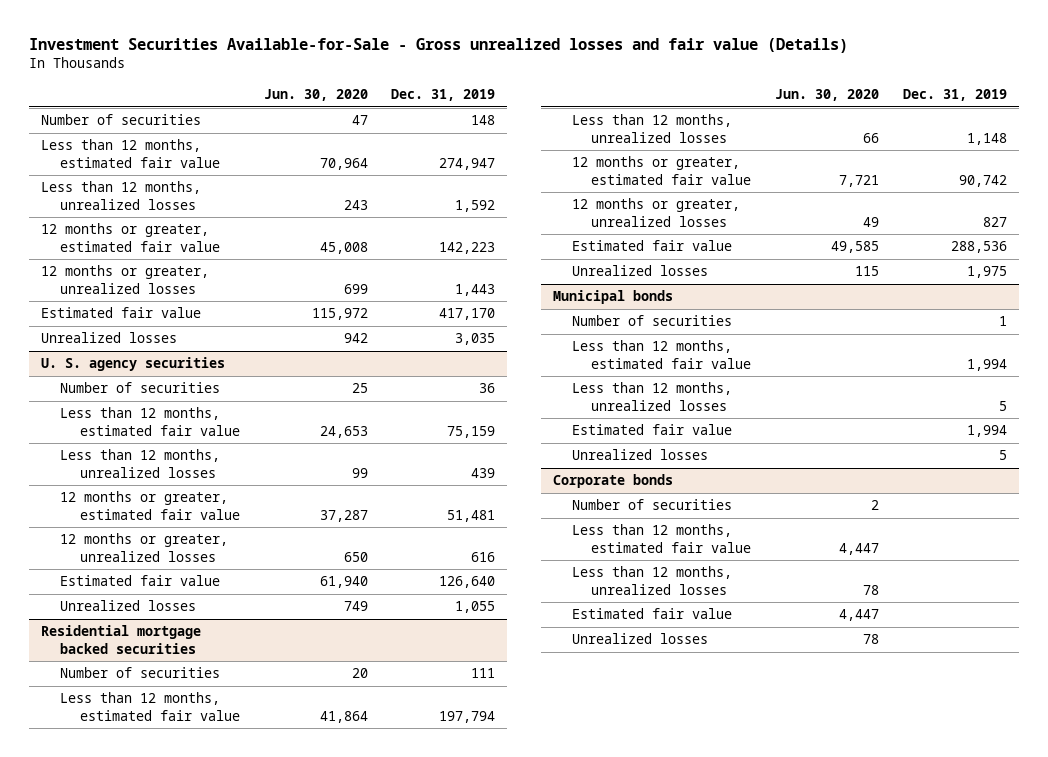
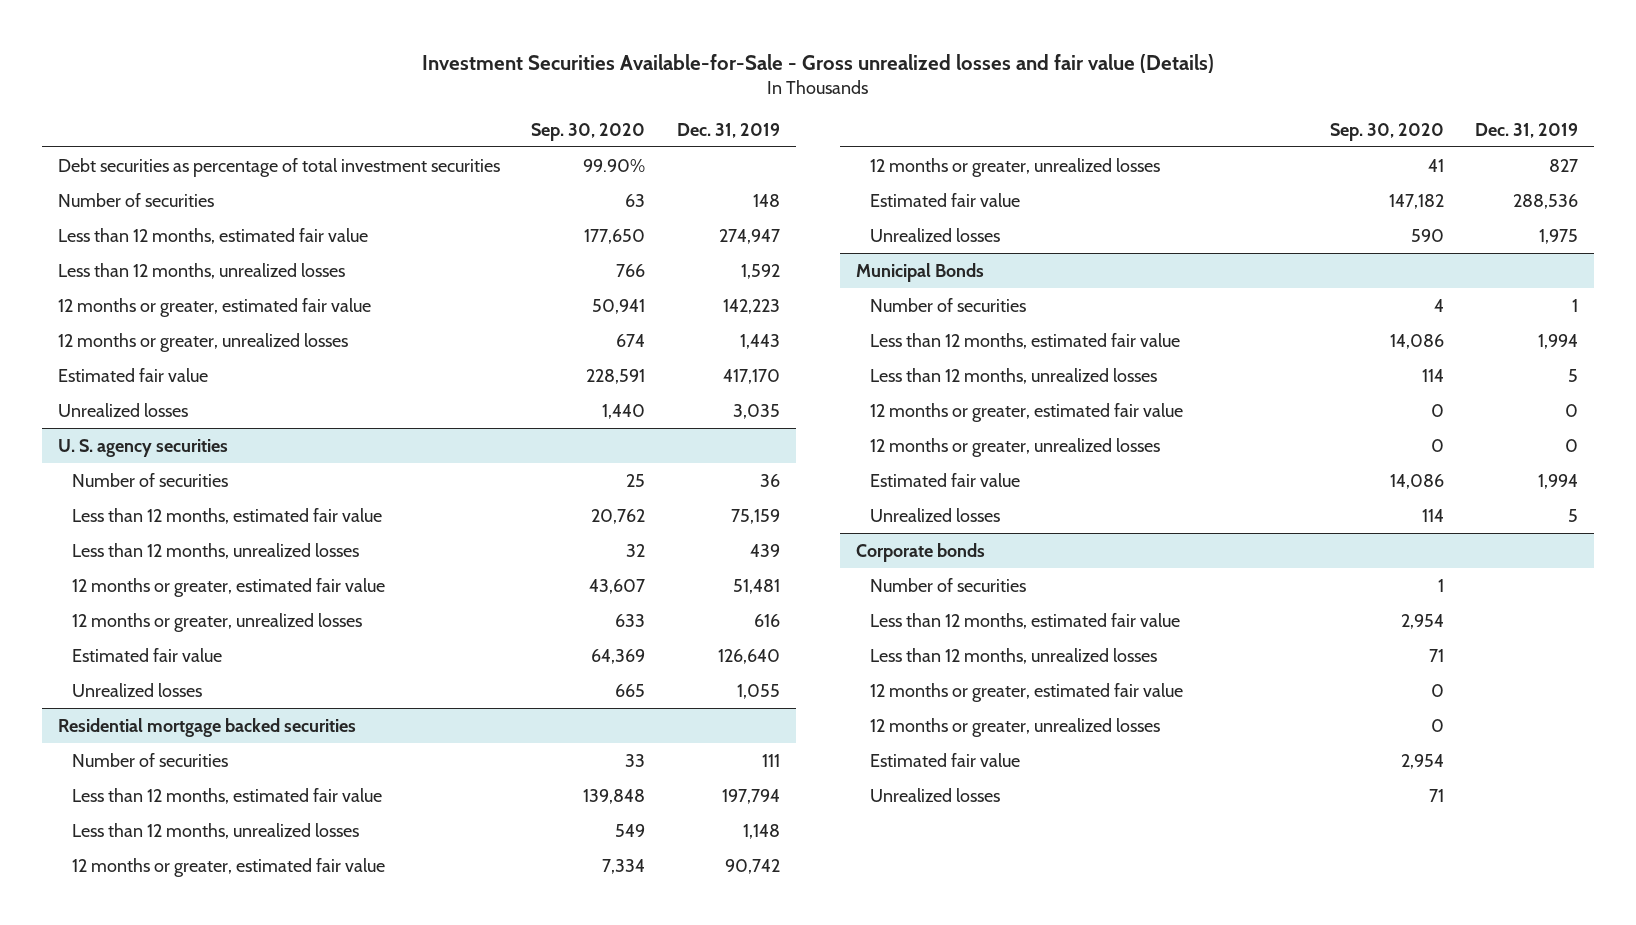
[263,88,368,101] Jun. 30, 2020 -> none
none -> [531,122,646,141] Sep. 30, 2020
none -> [57,157,500,177] Debt securities as percentage of total investment securities
[552,290,673,305] Municipal bonds -> [856,262,985,282] Municipal Bonds
none -> [870,402,1184,422] 12 months or greater, estimated fair value
none -> [870,437,1161,457] 12 months or greater, unrealized losses
none -> [870,682,1184,702] 12 months or greater, estimated fair value
none -> [870,717,1161,737] 12 months or greater, unrealized losses

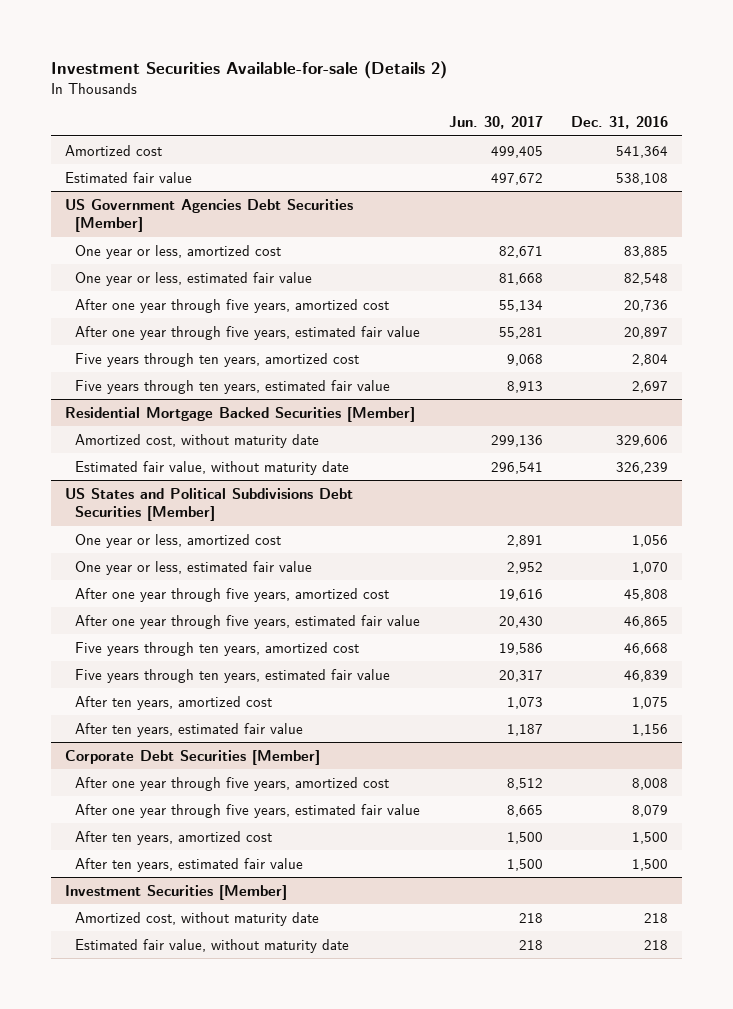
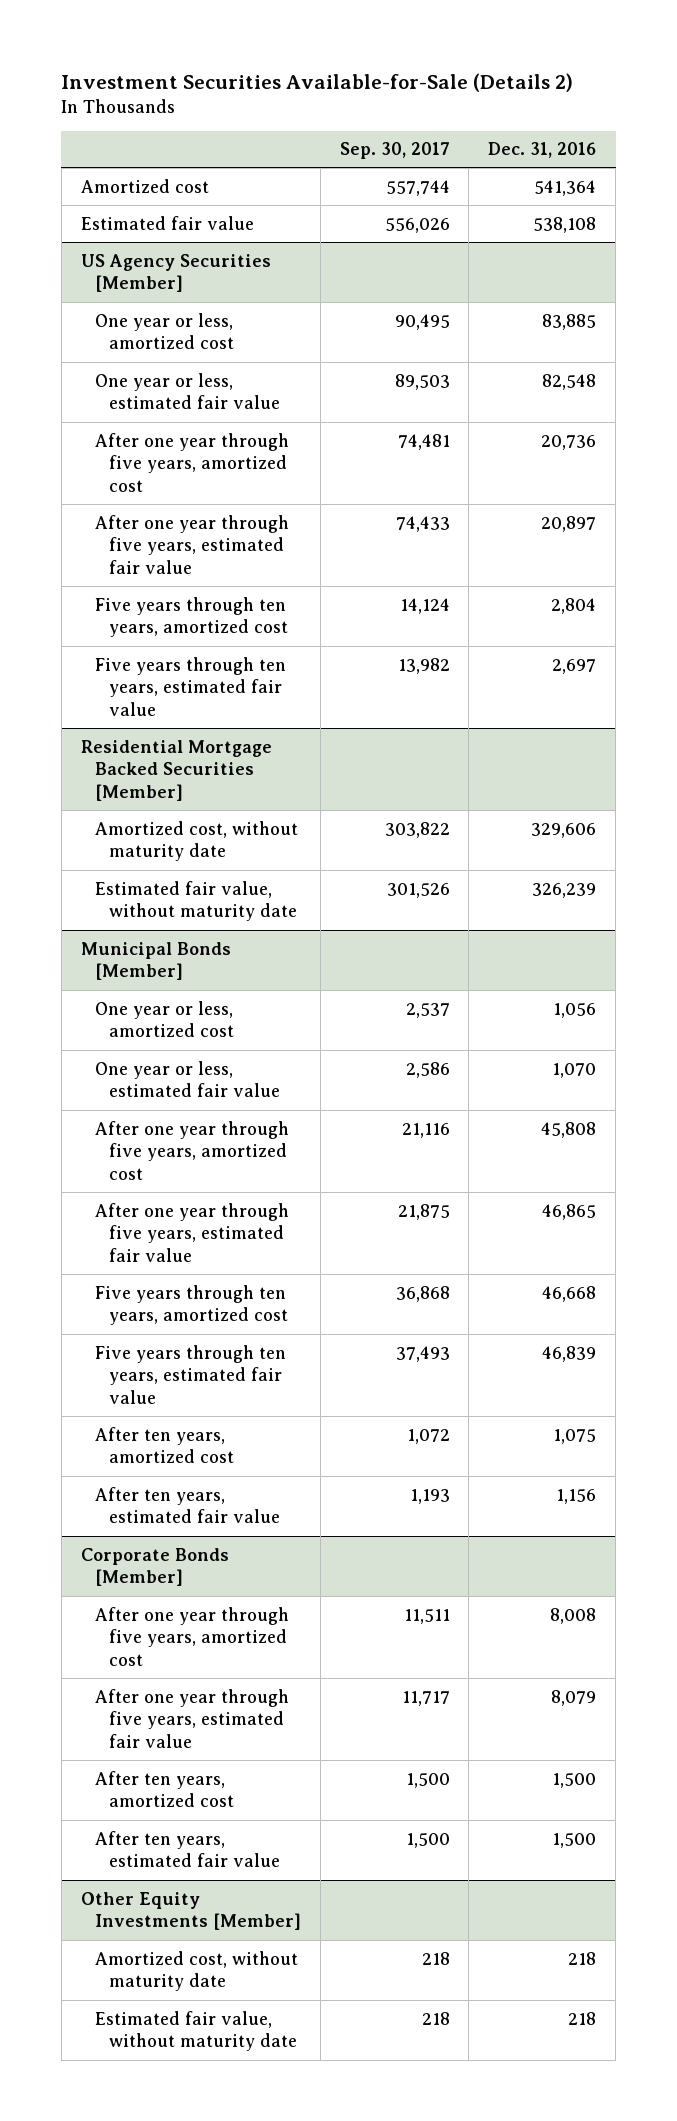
[50,60,447,79] Investment Securities Available-for-sale (Details 2) -> [61,72,574,92] Investment Securities Available-for-Sale (Details 2)
[448,116,543,130] Jun. 30, 2017 -> none
none -> [339,142,450,160] Sep. 30, 2017
[64,198,353,233] US Government Agencies Debt Securities [Member] -> [80,253,271,293] US Agency Securities [Member]
[64,487,353,522] US States and Political Subdivisions Debt Securities [Member] -> [80,941,231,981] Municipal Bonds [Member]
[64,749,320,765] Corporate Debt Securities [Member] -> [80,1547,229,1587] Corporate Bonds [Member]
[64,884,287,900] Investment Securities [Member] -> [80,1891,301,1931] Other Equity Investments [Member]

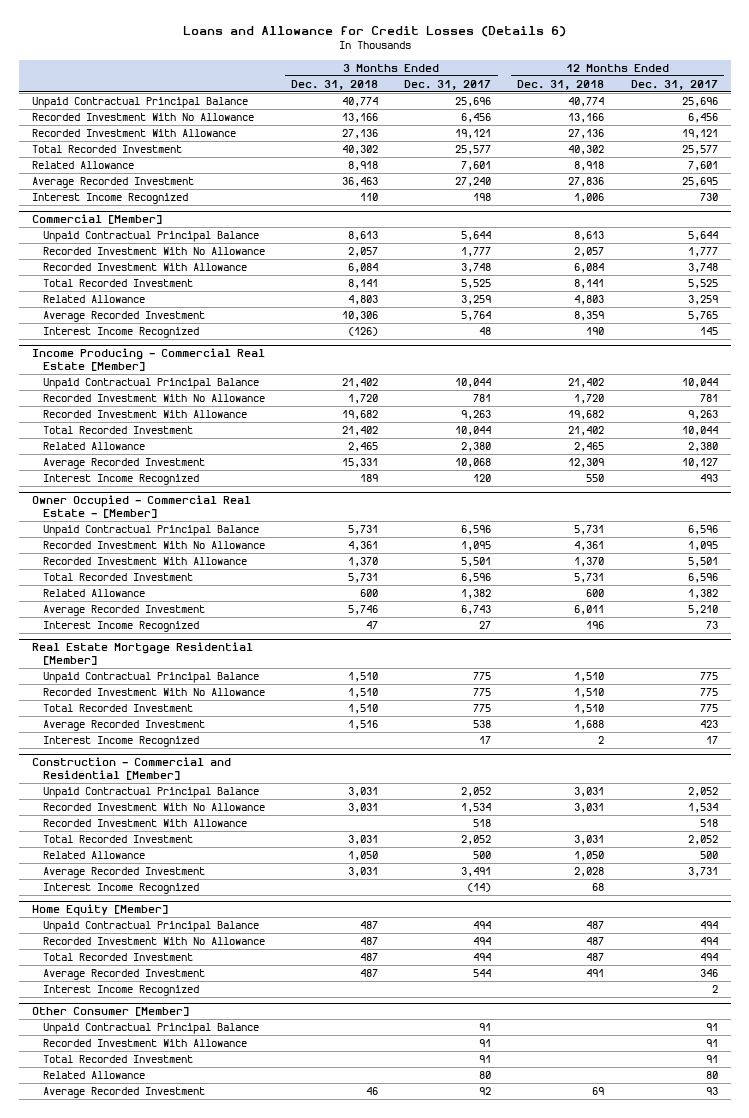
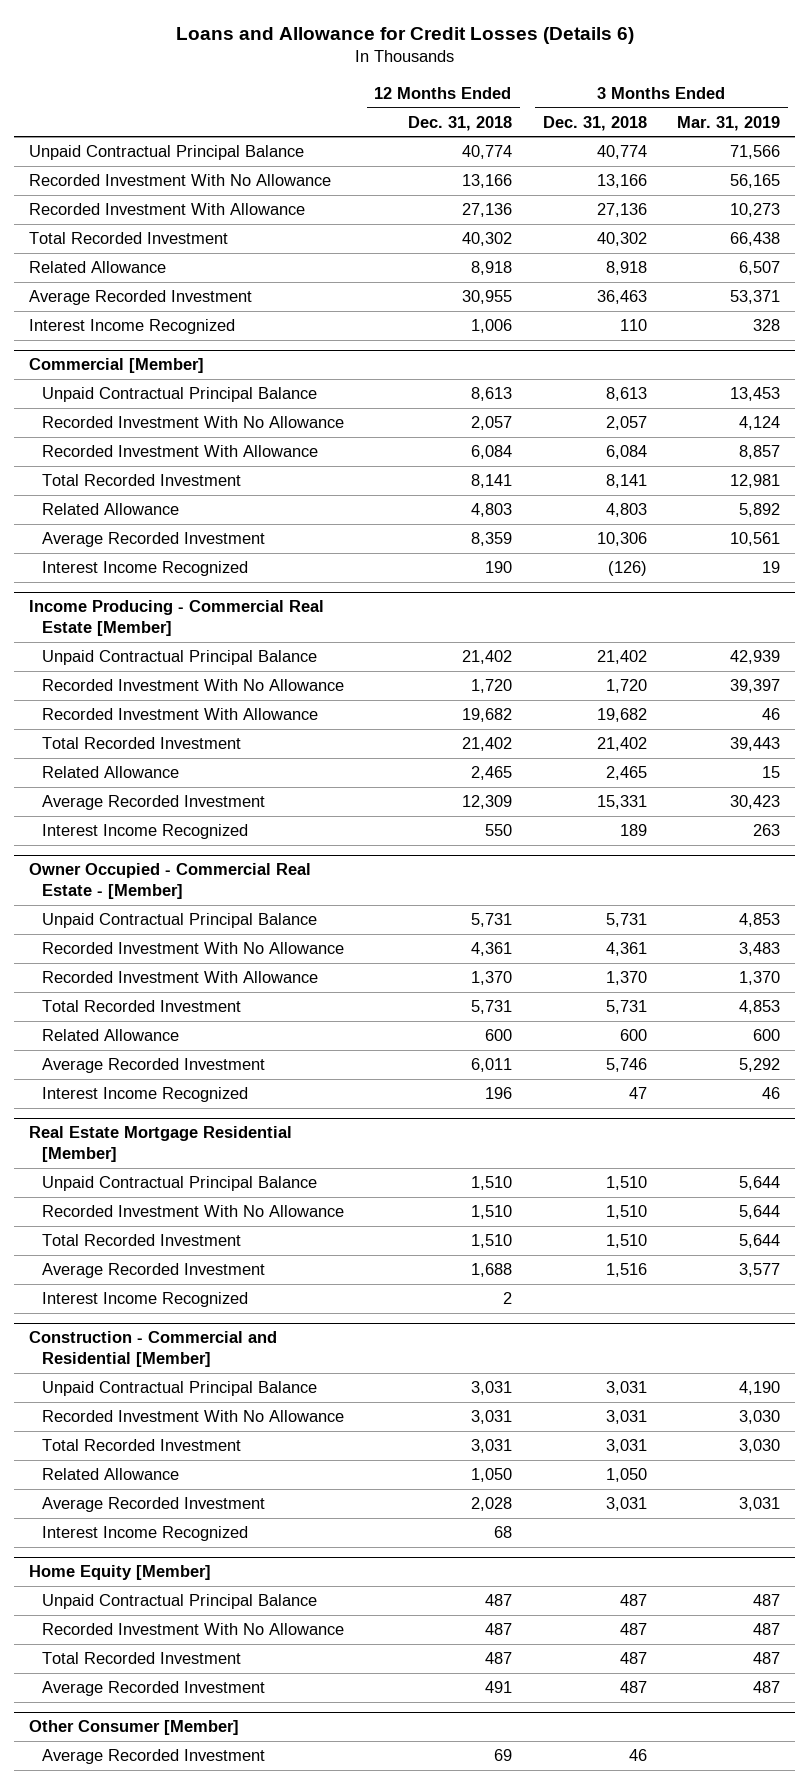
[404,79,492,90] Dec. 31, 2017 -> none
[630,79,718,90] Dec. 31, 2017 -> none
none -> [677,115,781,131] Mar. 31, 2019
[568,177,605,188] 27,836 -> [461,290,512,305] 30,955
[42,819,247,828] Recorded Investment With Allowance -> none
[42,985,199,997] Interest Income Recognized -> none
[42,1023,259,1035] Unpaid Contractual Principal Balance -> none
[42,1039,247,1048] Recorded Investment With Allowance -> none
[42,1055,193,1064] Total Recorded Investment -> none
[42,1071,145,1080] Related Allowance -> none

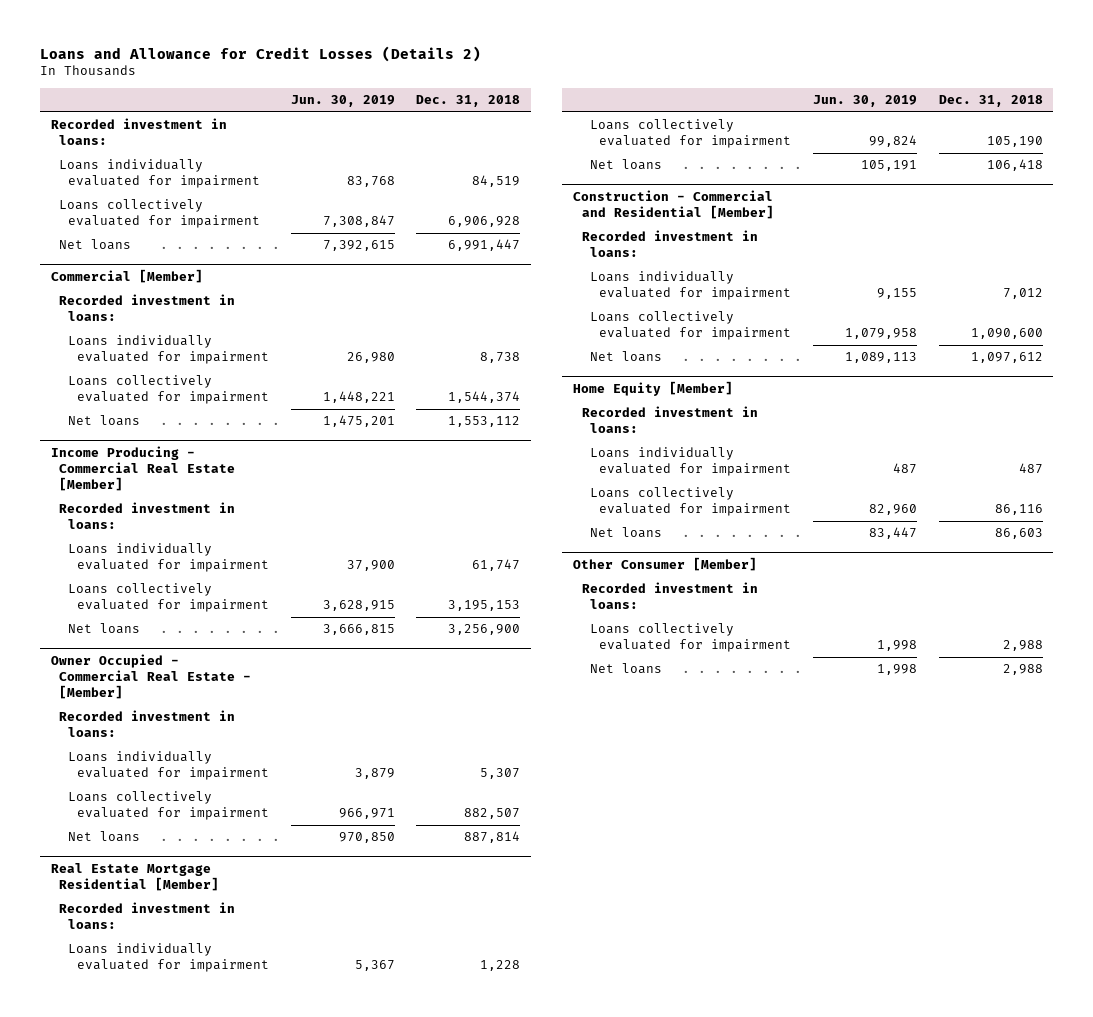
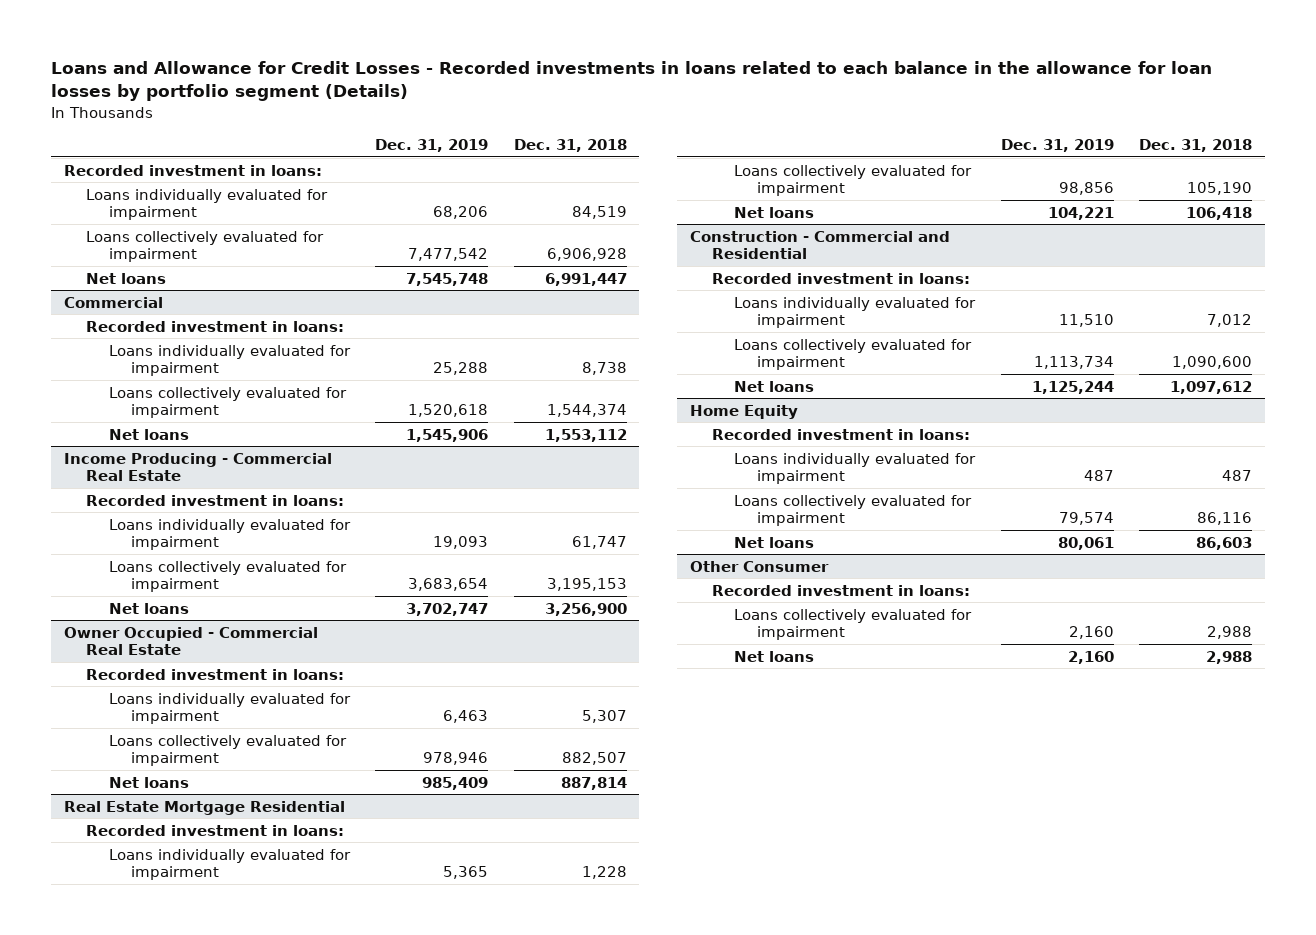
[39,45,481,62] Loans and Allowance for Credit Losses (Details 2) -> [51,61,1213,102] Loans and Allowance for Credit Losses - Recorded investments in loans related to each balance in the allowance for loan losses by portfolio segment (Details)
[290,94,395,107] Jun. 30, 2019 -> none
none -> [375,138,489,152] Dec. 31, 2019
[50,269,203,284] Commercial [Member] -> [63,296,163,308] Commercial
[50,446,236,491] Income Producing - Commercial Real Estate [Member] -> [63,452,332,482] Income Producing - Commercial Real Estate
[50,654,252,699] Owner Occupied - Commercial Real Estate - [Member] -> [63,626,318,656] Owner Occupied - Commercial Real Estate
[50,863,220,892] Real Estate Mortgage Residential [Member] -> [63,800,345,815] Real Estate Mortgage Residential
[572,190,774,220] Construction - Commercial and Residential [Member] -> [689,230,950,260] Construction - Commercial and Residential
[572,381,733,397] Home Equity [Member] -> [689,404,798,419] Home Equity
[572,557,757,572] Other Consumer [Member] -> [689,560,829,572] Other Consumer

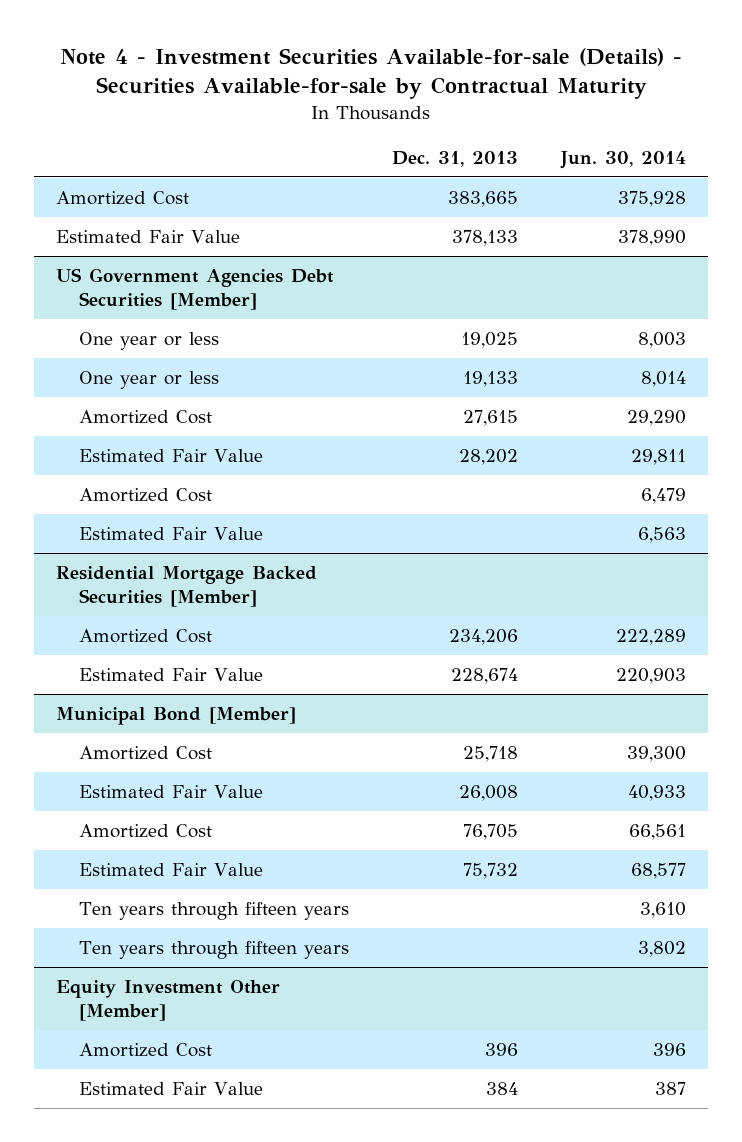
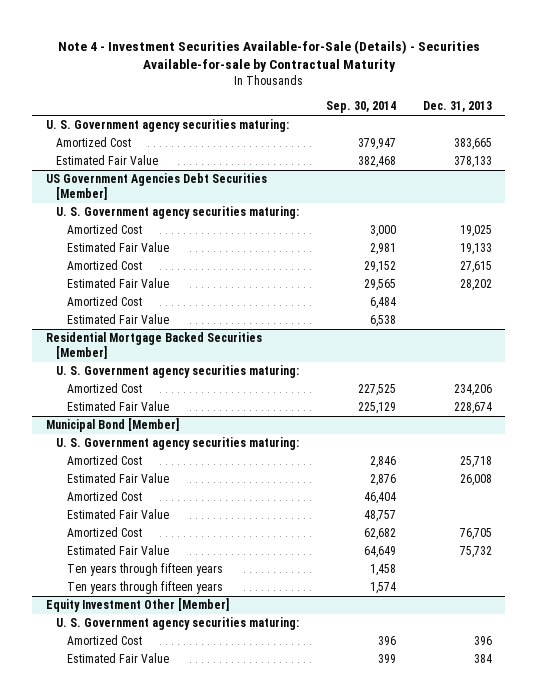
[60,47,683,100] Note 4 - Investment Securities Available-for-sale (Details) - Securities Available-for-sale by Contractual Maturity -> [57,39,480,73] Note 4 - Investment Securities Available-for-Sale (Details) - Securities Available-for-sale by Contractual Maturity
[560,150,687,169] Jun. 30, 2014 -> none
none -> [325,101,396,114] Sep. 30, 2014
none -> [45,119,289,133] U. S. Government agency securities maturing:
none -> [56,206,300,220] U. S. Government agency securities maturing:
[78,331,219,350] One year or less -> [66,224,142,235] Amortized Cost
[78,370,219,389] One year or less -> [66,242,169,253] Estimated Fair Value
none -> [56,365,300,379] U. S. Government agency securities maturing:
none -> [56,437,300,451] U. S. Government agency securities maturing:
none -> [66,491,142,502] Amortized Cost
none -> [66,509,169,520] Estimated Fair Value
none -> [56,617,300,631] U. S. Government agency securities maturing:

